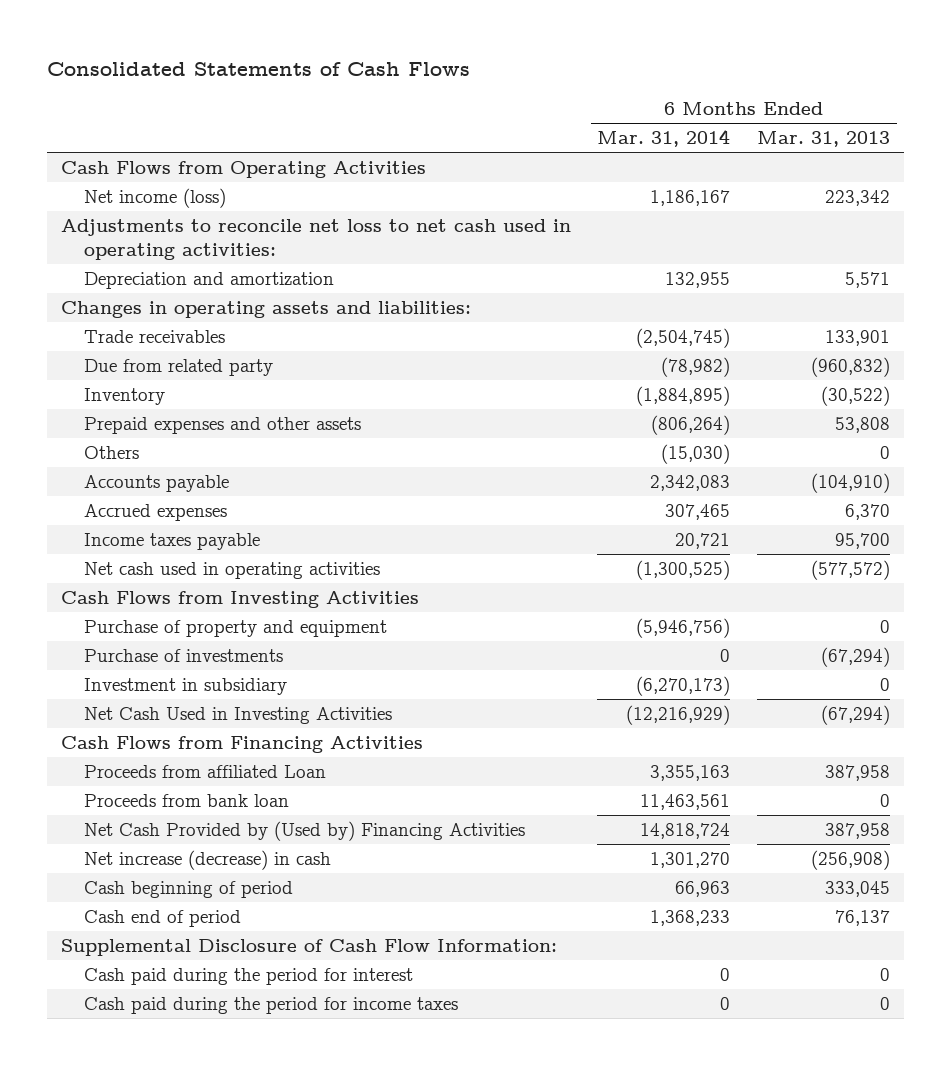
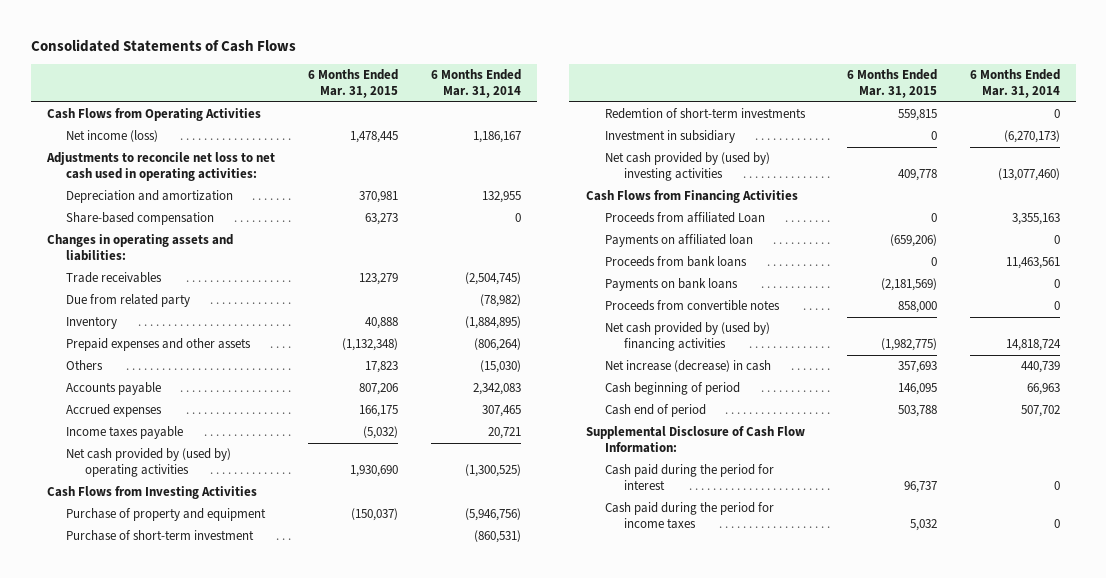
[757,130,891,147] Mar. 31, 2013 -> none
none -> [307,69,398,99] 6 Months Ended Mar. 31, 2015
none -> [65,212,214,226] Share-based compensation
[83,561,380,579] Net cash used in operating activities -> [65,448,231,478] Net cash provided by (used by) operating activities
[83,648,283,662] Purchase of investments -> [65,530,254,542] Purchase of short-term investment
[720,648,731,662] 0 -> [473,530,521,544] (860,531)
none -> [604,108,806,120] Redemtion of short-term investments
[83,706,392,724] Net Cash Used in Investing Activities -> [604,152,770,182] Net cash provided by (used by) investing activities
[626,704,731,725] (12,216,929) -> [997,168,1060,182] (13,077,460)
none -> [604,234,753,248] Payments on affiliated loan
[83,793,289,807] Proceeds from bank loan -> [604,256,747,268] Proceeds from bank loans
none -> [604,278,738,292] Payments on bank loans
none -> [604,300,780,312] Proceeds from convertible notes
[83,820,525,841] Net Cash Provided by (Used by) Financing Activities -> [604,322,770,352] Net cash provided by (used by) financing activities
[650,851,731,868] 1,301,270 -> [1020,361,1060,374] 440,739
[650,909,731,926] 1,368,233 -> [1020,405,1060,418] 507,702

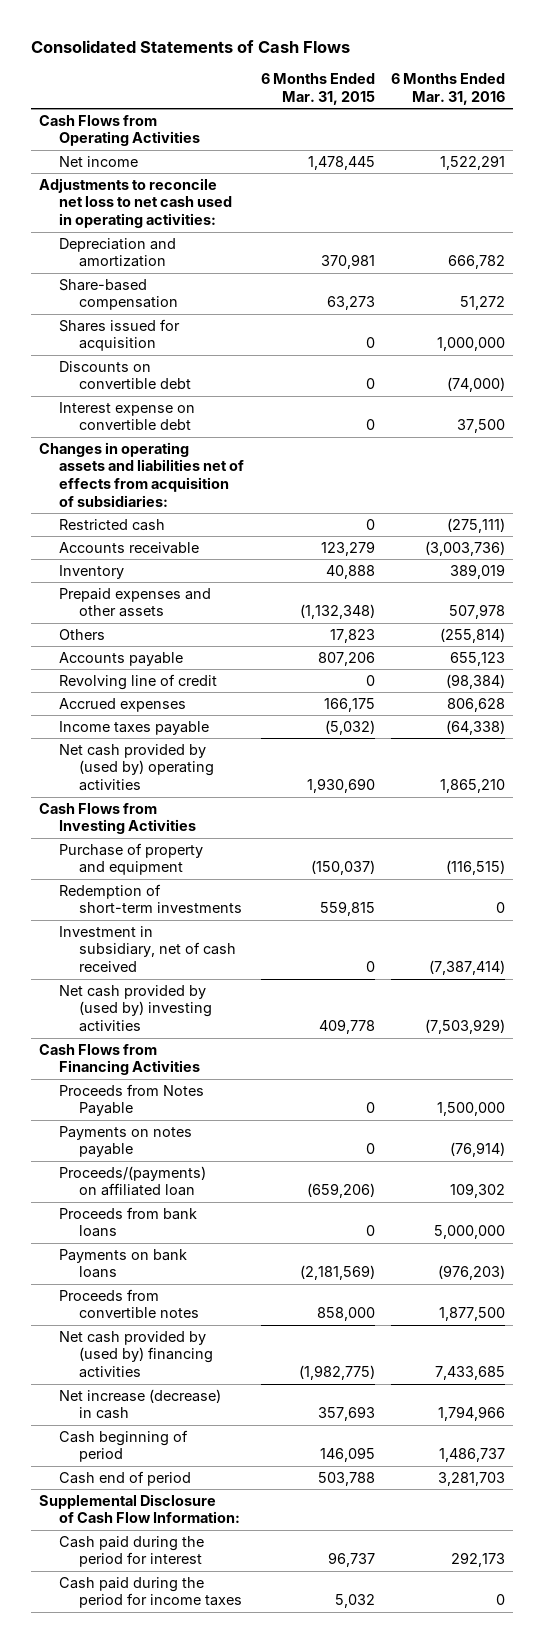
[430,69,521,99] 6 Months Ended Mar. 31, 2014 -> none
none -> [390,73,505,105] 6 Months Ended Mar. 31, 2016
[65,130,158,143] Net income (loss) -> [59,155,139,167] Net income
[65,294,190,308] Due from related party -> none
none -> [59,318,181,352] Shares issued for acquisition
none -> [59,360,192,390] Discounts on convertible debt
none -> [59,401,196,431] Interest expense on convertible debt
[46,234,233,262] Changes in operating assets and liabilities: -> [39,441,245,507] Changes in operating assets and liabilities net of effects from acquisition of subsidiaries:
none -> [59,518,166,531] Restricted cash
[65,272,162,284] Trade receivables -> [59,541,200,554] Accounts receivable
none -> [59,673,218,690] Revolving line of credit
[65,530,254,542] Purchase of short-term investment -> none
[604,108,806,120] Redemtion of short-term investments -> [59,883,243,914] Redemption of short-term investments
[604,130,735,144] Investment in subsidiary -> [59,925,237,973] Investment in subsidiary, net of cash received
[604,212,765,224] Proceeds from affiliated Loan -> [59,1083,205,1117] Proceeds from Notes Payable
none -> [59,1125,193,1158] Payments on notes payable
[604,234,753,248] Payments on affiliated loan -> [59,1165,207,1197] Proceeds/(payments) on affiliated loan

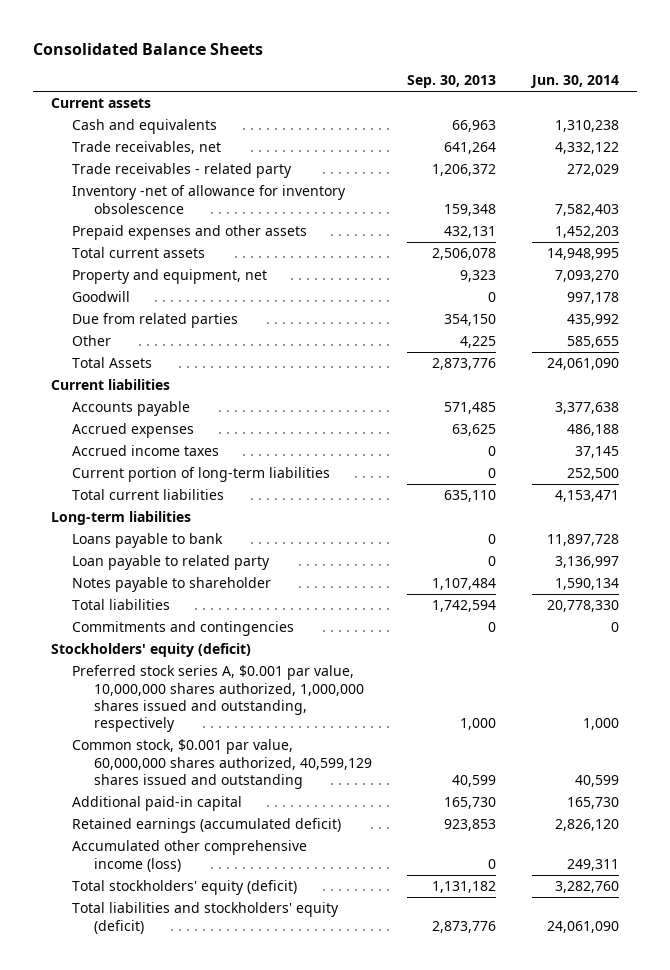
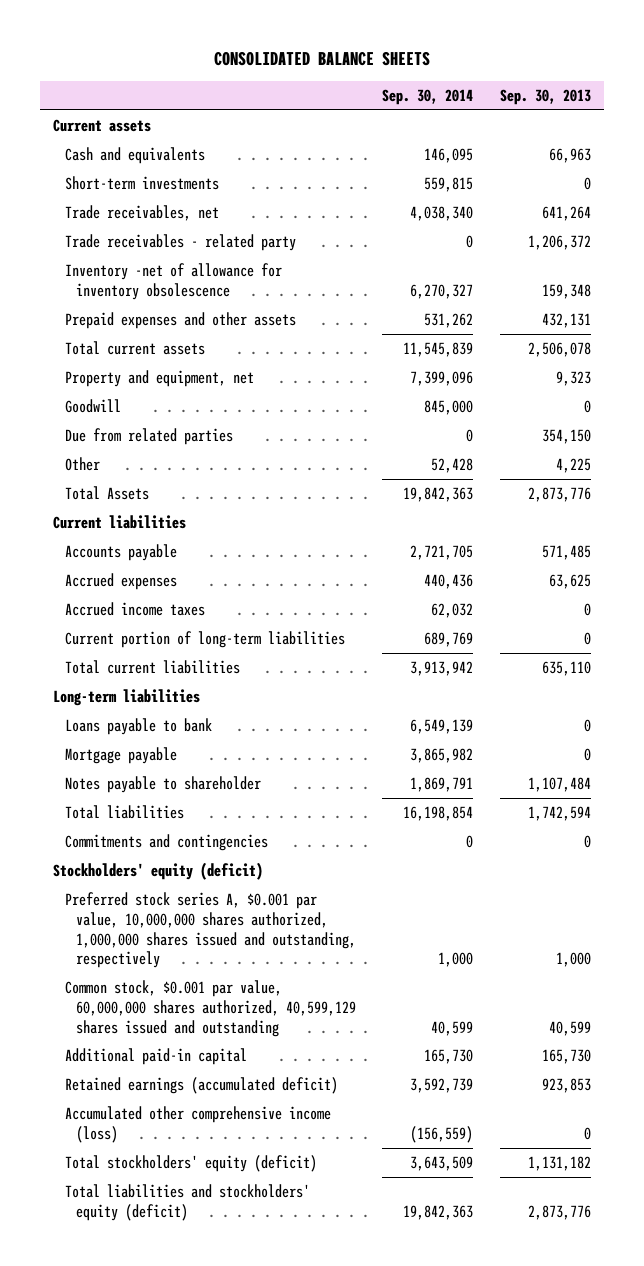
[33,42,264,55] Consolidated Balance Sheets -> [214,51,431,67] CONSOLIDATED BALANCE SHEETS
[529,74,619,88] Jun. 30, 2014 -> none
none -> [382,89,474,106] Sep. 30, 2014
none -> [64,175,219,190] Short-term investments
[72,555,271,571] Loan payable to related party -> none
none -> [64,746,177,764] Mortgage payable

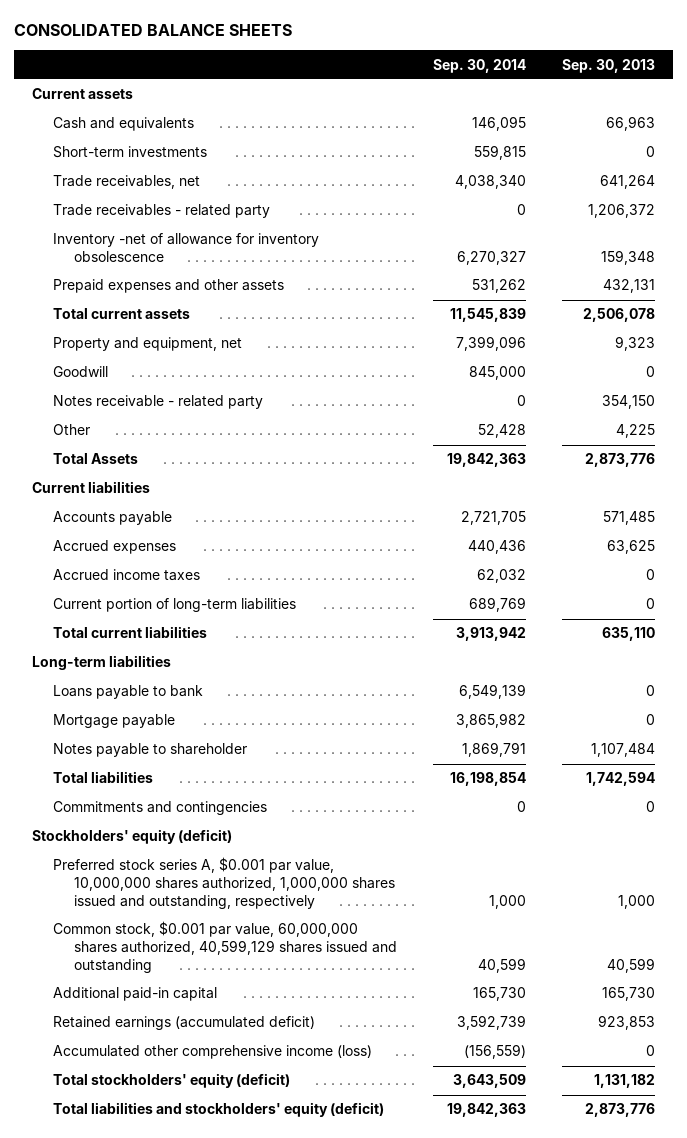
[64,427,233,445] Due from related parties -> [53,395,264,410] Notes receivable - related party

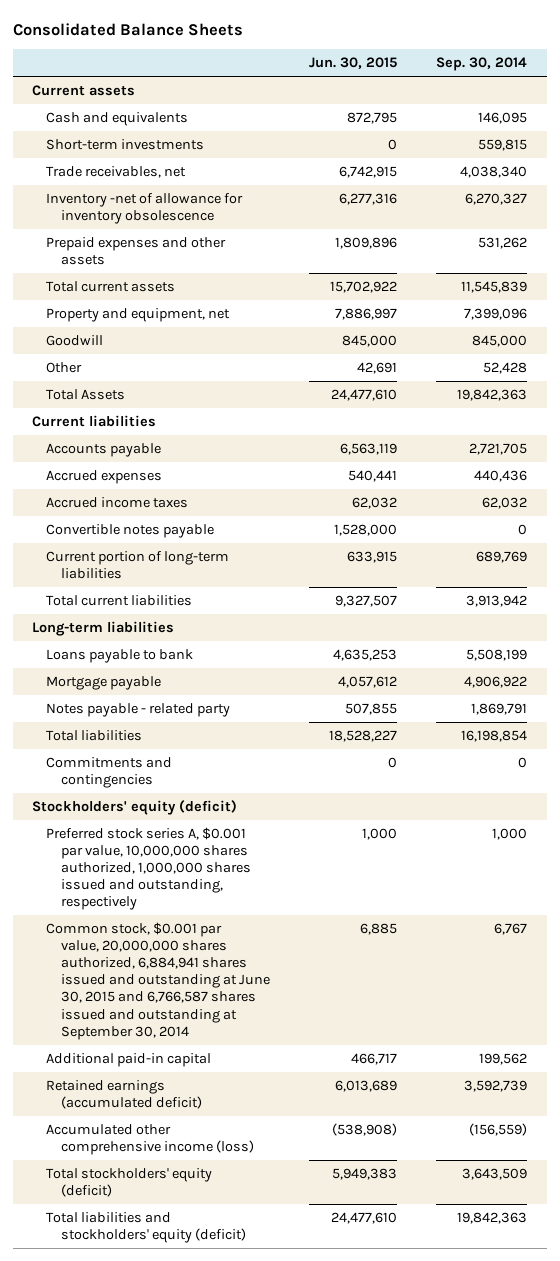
[14,24,293,37] CONSOLIDATED BALANCE SHEETS -> [12,22,243,36] Consolidated Balance Sheets
[561,58,655,73] Sep. 30, 2013 -> none
none -> [309,57,398,70] Jun. 30, 2015
[53,204,271,219] Trade receivables - related party -> none
[53,395,264,410] Notes receivable - related party -> none
none -> [46,523,215,538] Convertible notes payable
[458,684,526,700] 6,549,139 -> [466,648,528,661] 5,508,199
[455,713,526,729] 3,865,982 -> [464,675,528,688] 4,906,922
[53,743,248,758] Notes payable to shareholder -> [46,702,231,717] Notes payable - related party
[53,921,397,973] Common stock, $0.001 par value, 60,000,000 shares authorized, 40,599,129 shares issued and outstanding -> [46,921,270,1040] Common stock, $0.001 par value, 20,000,000 shares authorized, 6,884,941 shares issued and outstanding at June 30, 2015 and 6,766,587 shares issued and outstanding at September 30, 2014
[477,957,526,973] 40,599 -> [494,922,528,935] 6,767
[472,987,526,1002] 165,730 -> [479,1052,528,1065] 199,562

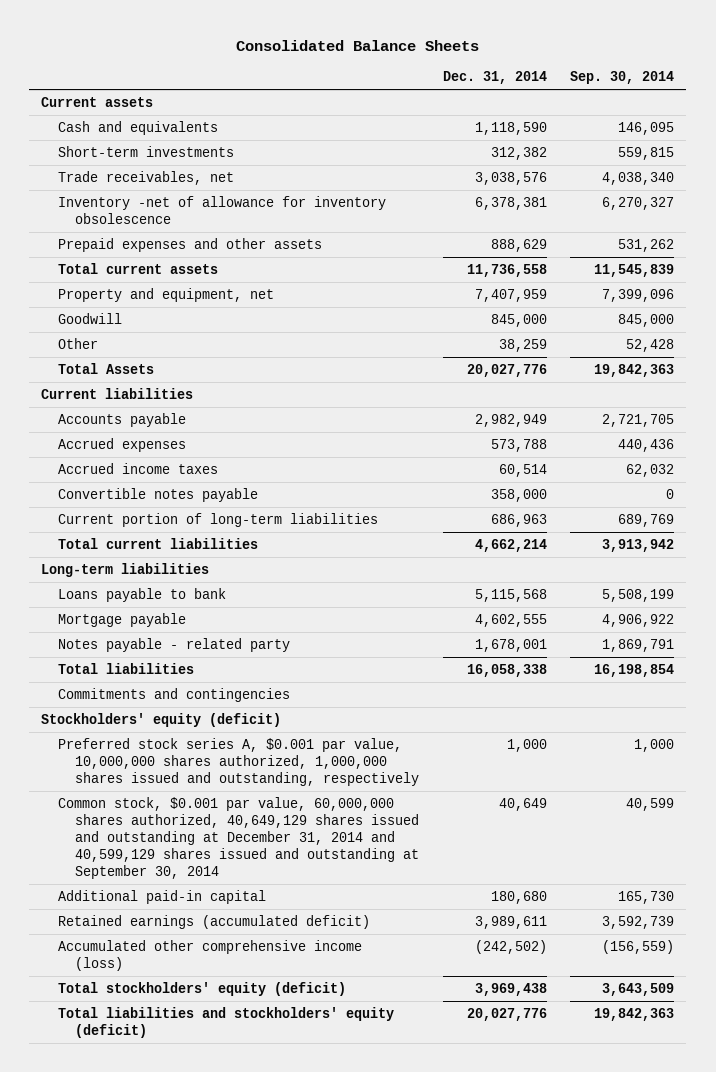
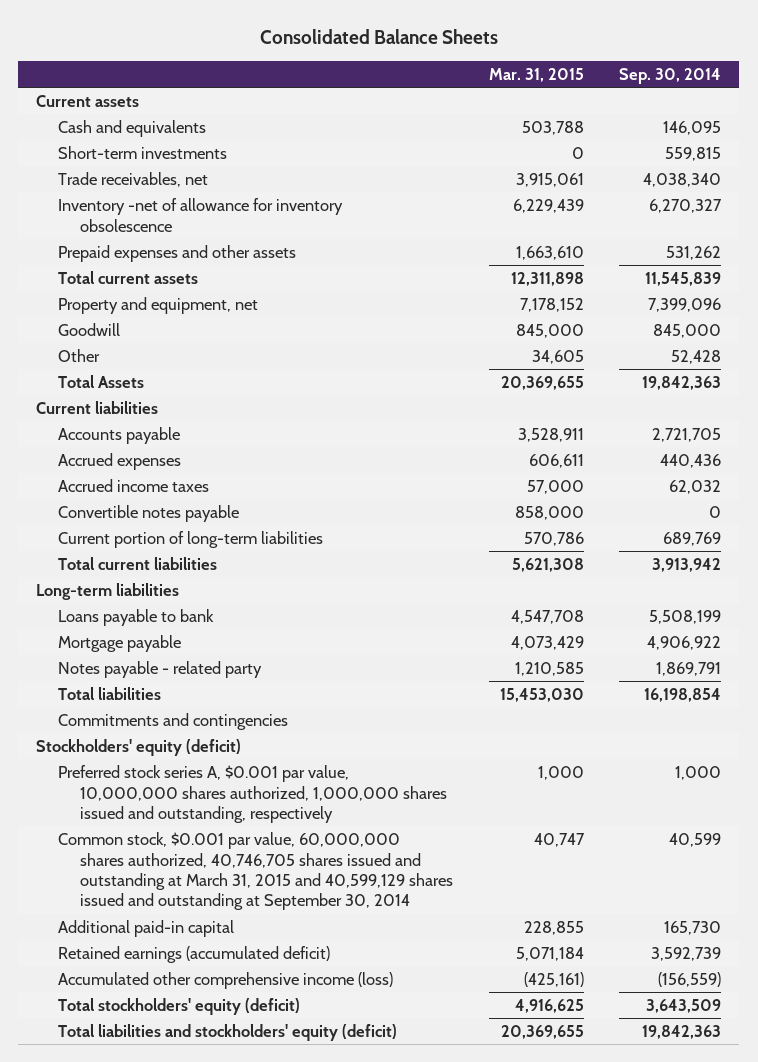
[442,71,547,85] Dec. 31, 2014 -> none
none -> [488,67,584,82] Mar. 31, 2015
[58,796,420,879] Common stock, $0.001 par value, 60,000,000 shares authorized, 40,649,129 shares issued and outstanding at December 31, 2014 and 40,599,129 shares issued and outstanding at September 30, 2014 -> [57,832,453,911] Common stock, $0.001 par value, 60,000,000 shares authorized, 40,746,705 shares issued and outstanding at March 31, 2015 and 40,599,129 shares issued and outstanding at September 30, 2014

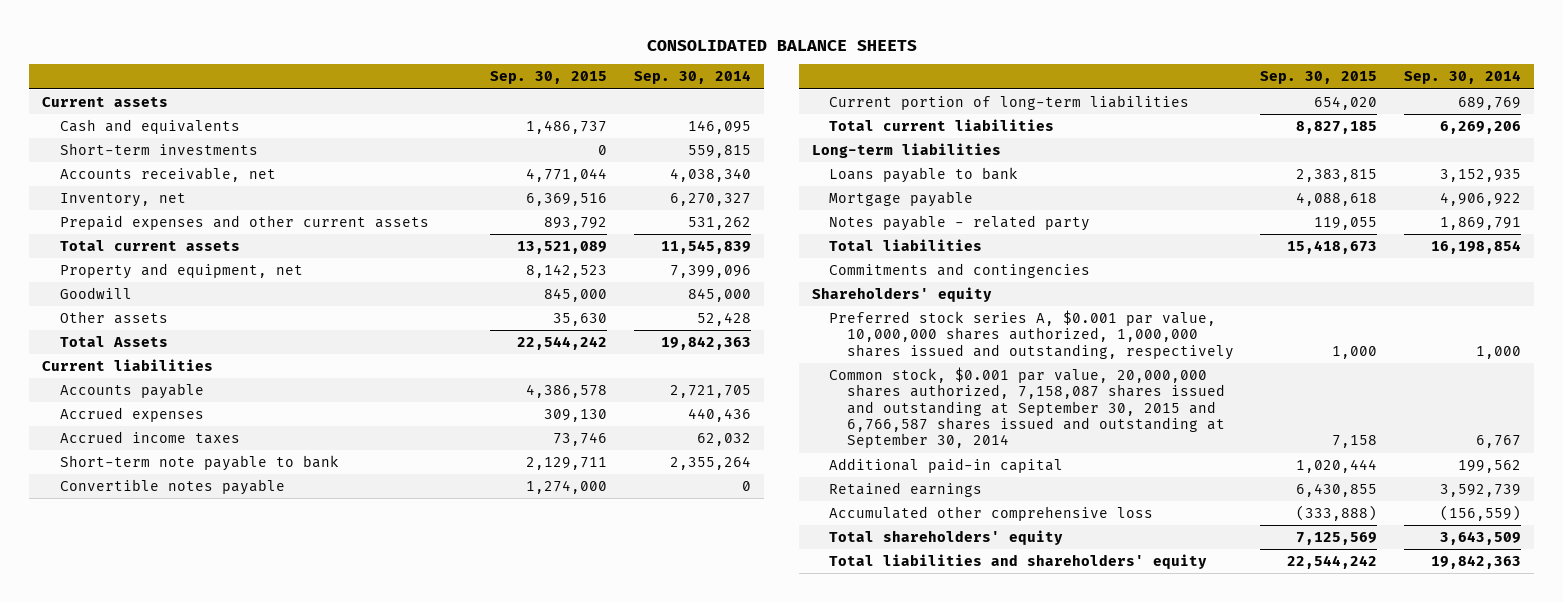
[259,29,498,45] Consolidated Balance Sheets -> [646,39,917,51] CONSOLIDATED BALANCE SHEETS
[488,67,584,82] Mar. 31, 2015 -> none
none -> [490,71,608,85] Sep. 30, 2015
[57,172,208,188] Trade receivables, net -> [59,167,276,183] Accounts receivable, net
[57,198,343,232] Inventory -net of allowance for inventory obsolescence -> [59,193,186,208] Inventory, net
[57,245,296,263] Prepaid expenses and other assets -> [59,215,429,231] Prepaid expenses and other current assets
[57,349,100,363] Other -> [59,311,168,325] Other assets
none -> [59,455,339,472] Short-term note payable to bank
[652,558,722,573] 3,913,942 -> [1439,121,1521,135] 6,269,206
[649,610,722,625] 5,508,199 -> [1439,169,1521,183] 3,152,935
[36,739,242,757] Stockholders' equity (deficit) -> [812,287,993,303] Shareholders' equity
[57,832,453,911] Common stock, $0.001 par value, 60,000,000 shares authorized, 40,746,705 shares issued and outstanding at March 31, 2015 and 40,599,129 shares issued and outstanding at September 30, 2014 -> [829,367,1225,449] Common stock, $0.001 par value, 20,000,000 shares authorized, 7,158,087 shares issued and outstanding at September 30, 2015 and 6,766,587 shares issued and outstanding at September 30, 2014
[669,833,722,848] 40,599 -> [1475,435,1521,449] 6,767
[664,921,722,936] 165,730 -> [1457,460,1521,474] 199,562
[57,946,330,964] Retained earnings (accumulated deficit) -> [829,482,983,498] Retained earnings
[57,972,393,990] Accumulated other comprehensive income (loss) -> [829,506,1154,522] Accumulated other comprehensive loss
[57,998,300,1016] Total stockholders' equity (deficit) -> [829,530,1064,546] Total shareholders' equity
[57,1024,397,1042] Total liabilities and stockholders' equity (deficit) -> [829,554,1208,570] Total liabilities and shareholders' equity

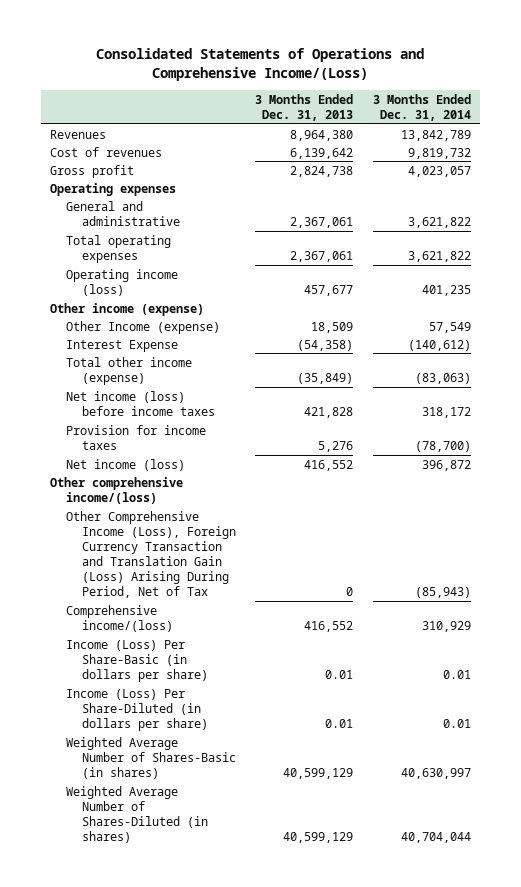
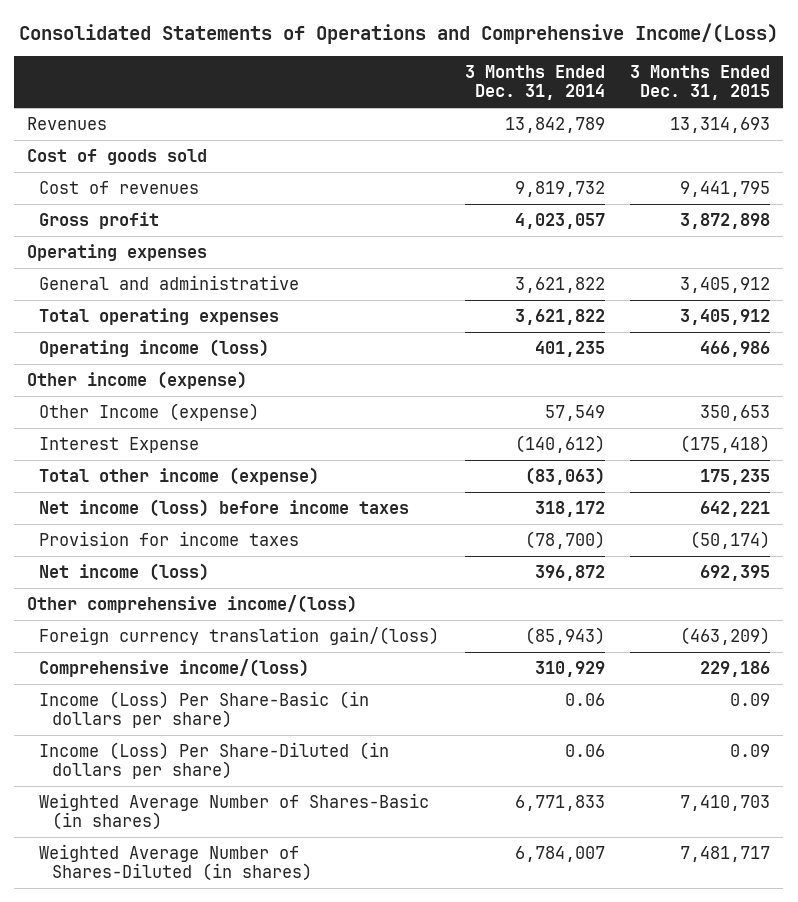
[255,93,354,121] 3 Months Ended Dec. 31, 2013 -> none
none -> [630,64,771,101] 3 Months Ended Dec. 31, 2015
none -> [27,148,208,165] Cost of goods sold
[66,510,236,598] Other Comprehensive Income (Loss), Foreign Currency Transaction and Translation Gain (Loss) Arising During Period, Net of Tax -> [39,626,440,645] Foreign currency translation gain/(loss)
[442,669,471,679] 0.01 -> [564,692,605,706] 0.06
[442,718,471,728] 0.01 -> [564,743,605,757] 0.06
[400,767,471,779] 40,630,997 -> [514,794,605,811] 6,771,833
[400,831,471,843] 40,704,044 -> [514,845,605,862] 6,784,007

